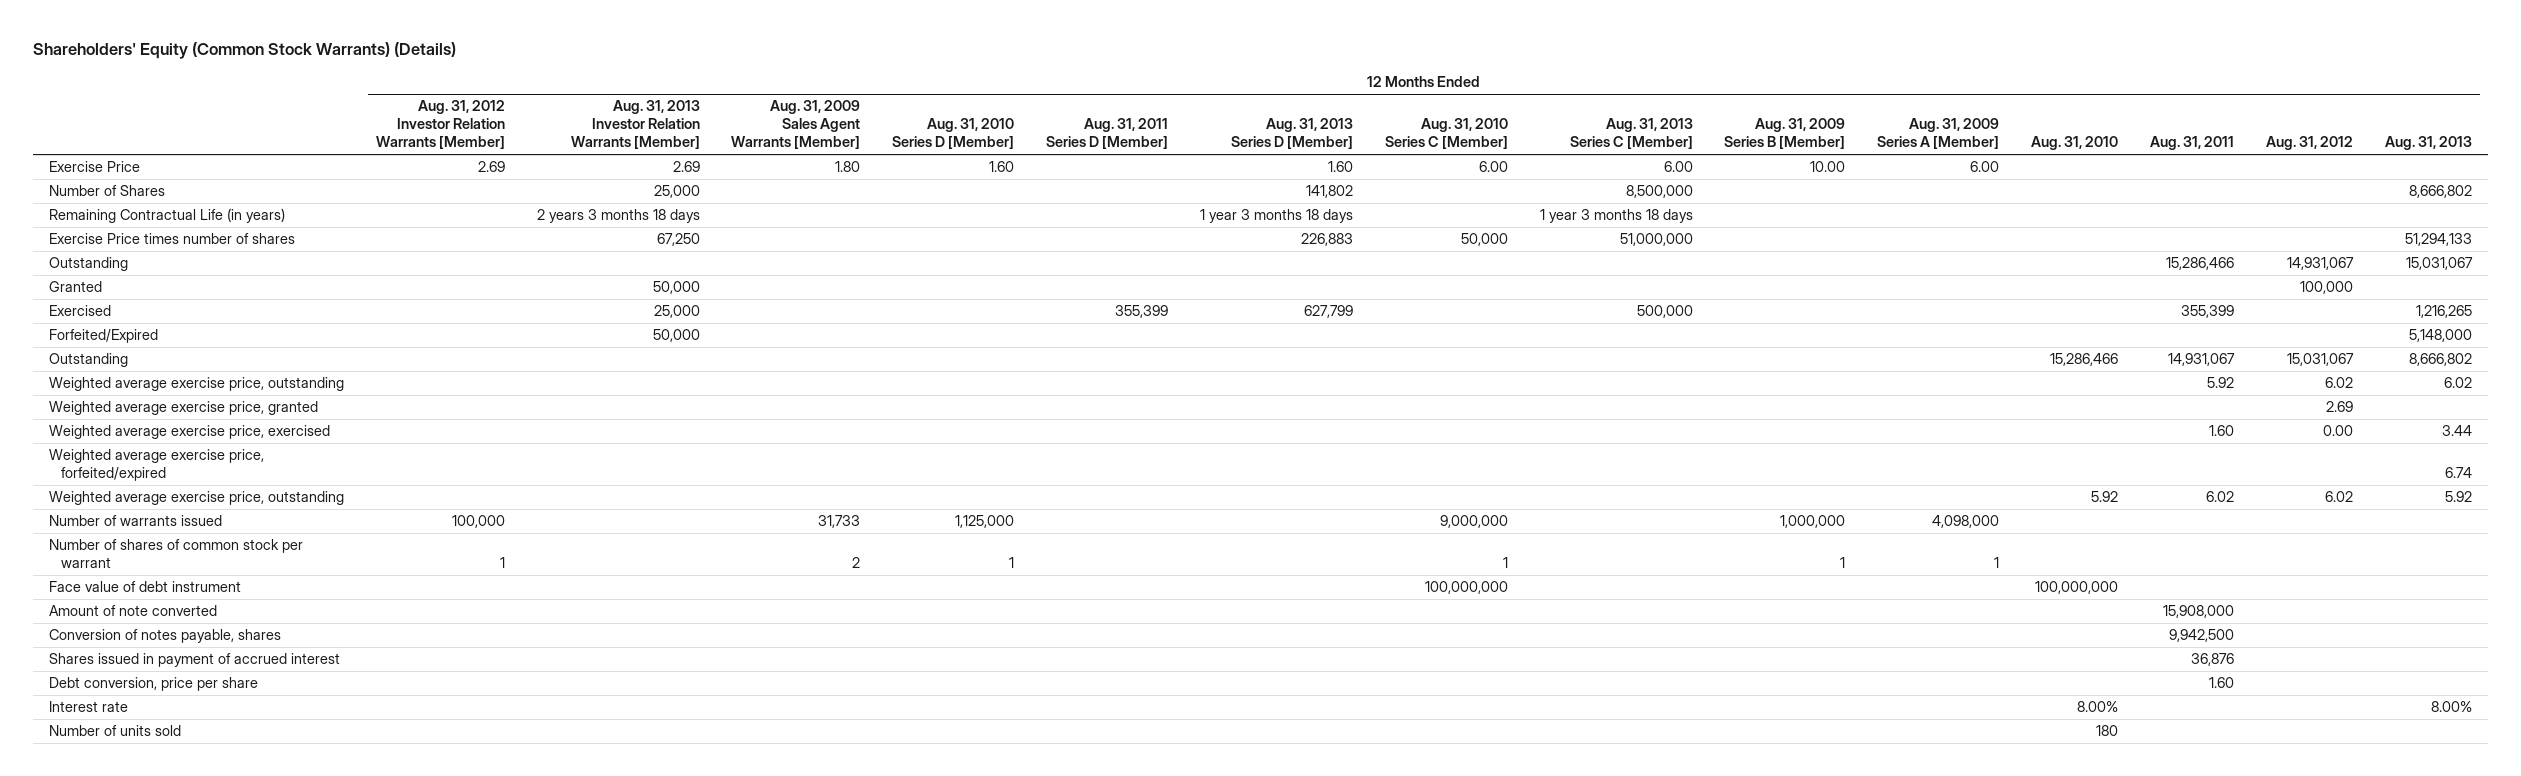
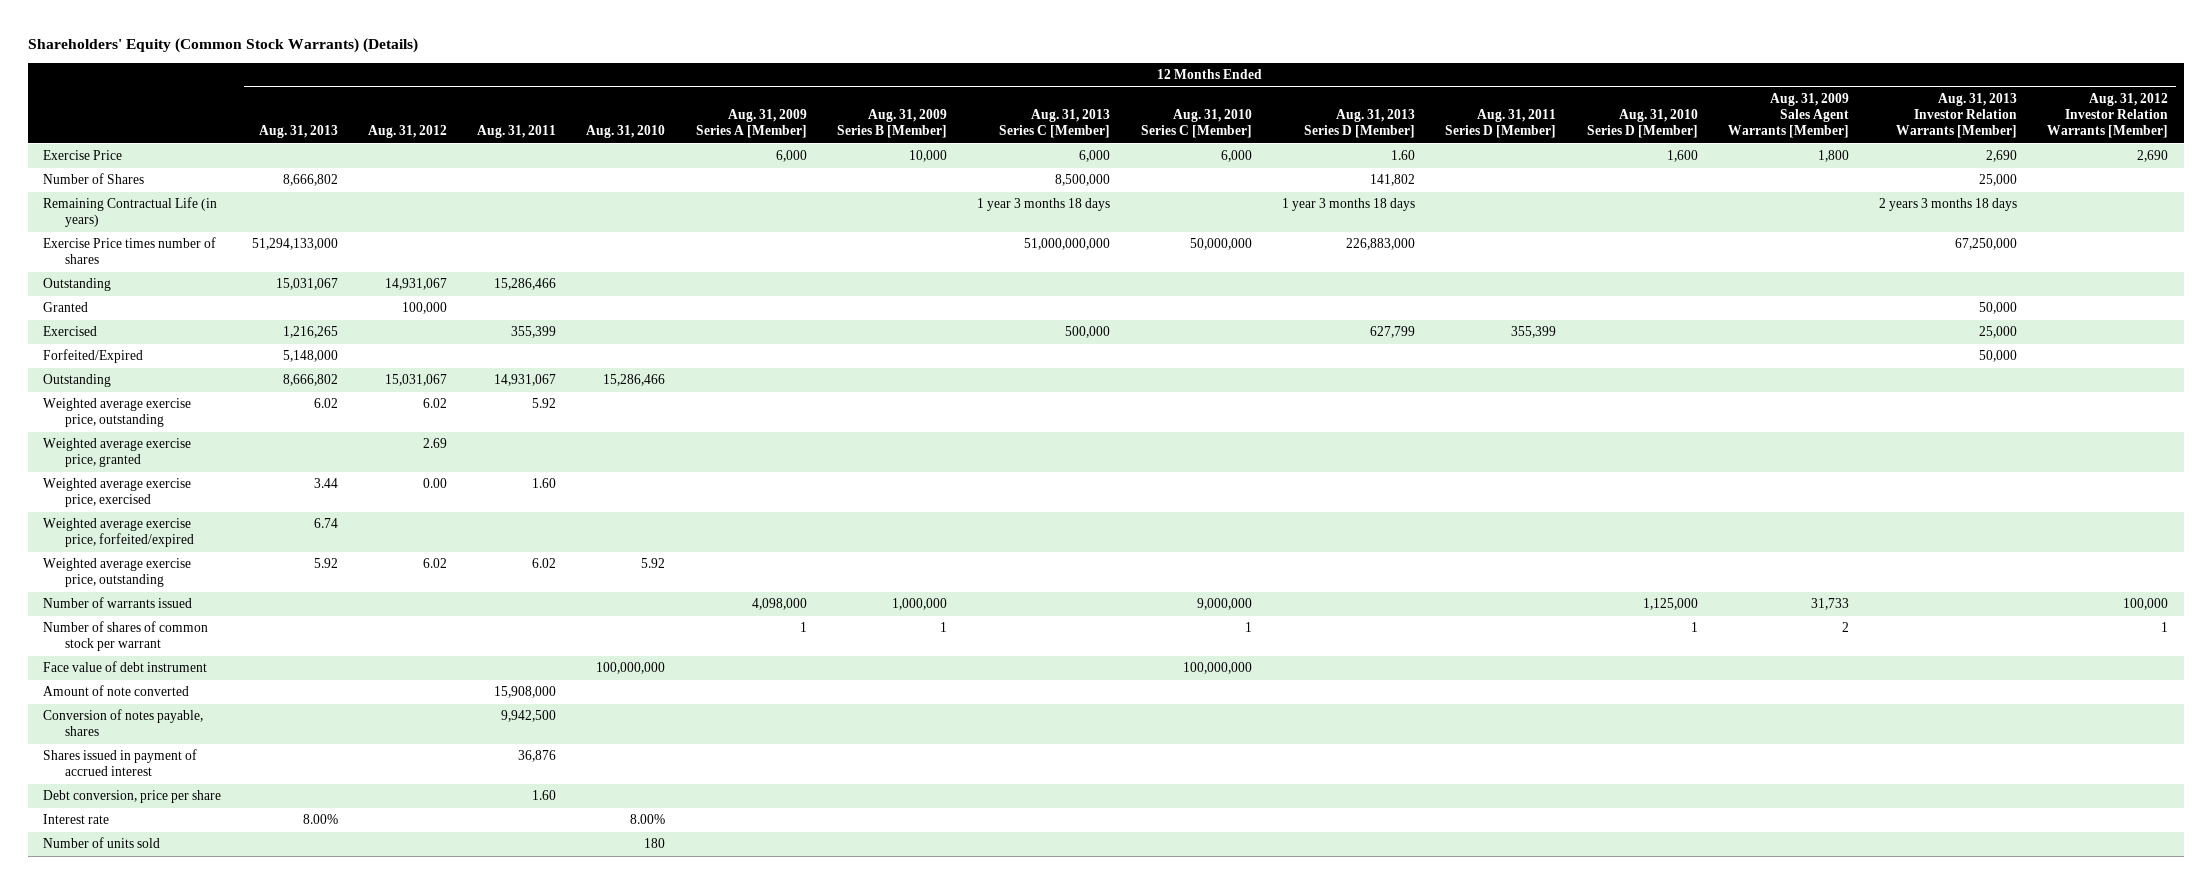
[477,161,505,173] 2.69 -> [2137,150,2169,163] 2,690
[672,161,700,173] 2.69 -> [1986,150,2018,163] 2,690
[835,161,861,173] 1.80 -> [1817,150,1849,163] 1,800
[989,161,1015,173] 1.60 -> [1666,150,1698,163] 1,600
[1478,161,1508,173] 6.00 -> [1220,150,1252,163] 6,000
[1663,161,1693,173] 6.00 -> [1079,150,1111,163] 6,000
[1810,161,1846,173] 10.00 -> [909,150,948,163] 10,000
[1970,161,2000,173] 6.00 -> [775,150,807,163] 6,000
[656,233,700,247] 67,250 -> [1955,238,2018,251] 67,250,000
[1300,233,1353,247] 226,883 -> [1345,238,1415,251] 226,883,000
[1460,233,1508,247] 50,000 -> [1189,238,1252,251] 50,000,000
[1619,233,1693,247] 51,000,000 -> [1024,238,1111,251] 51,000,000,000
[2404,233,2472,247] 51,294,133 -> [251,238,338,251] 51,294,133,000

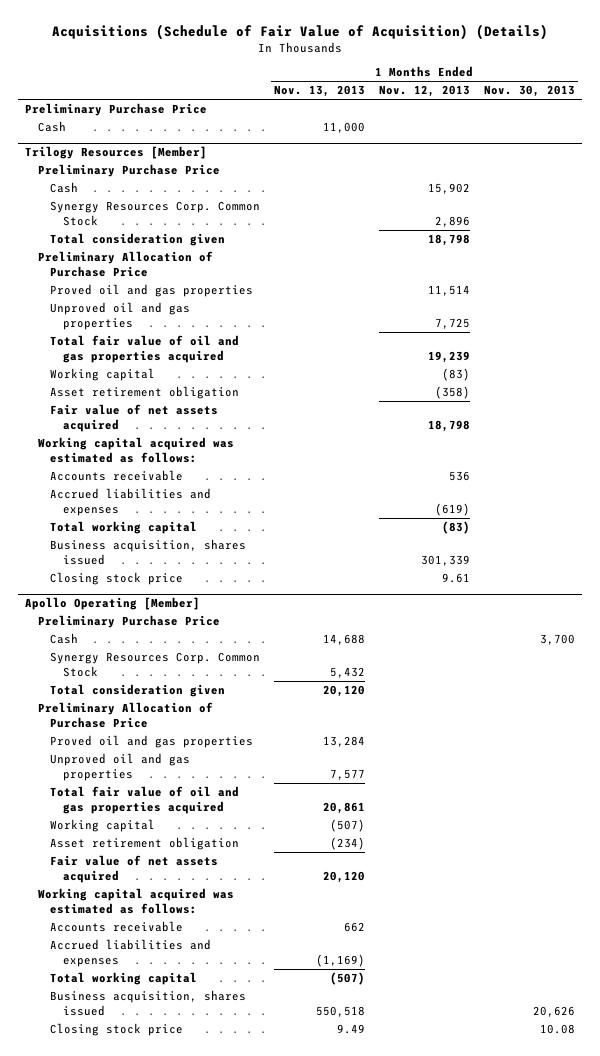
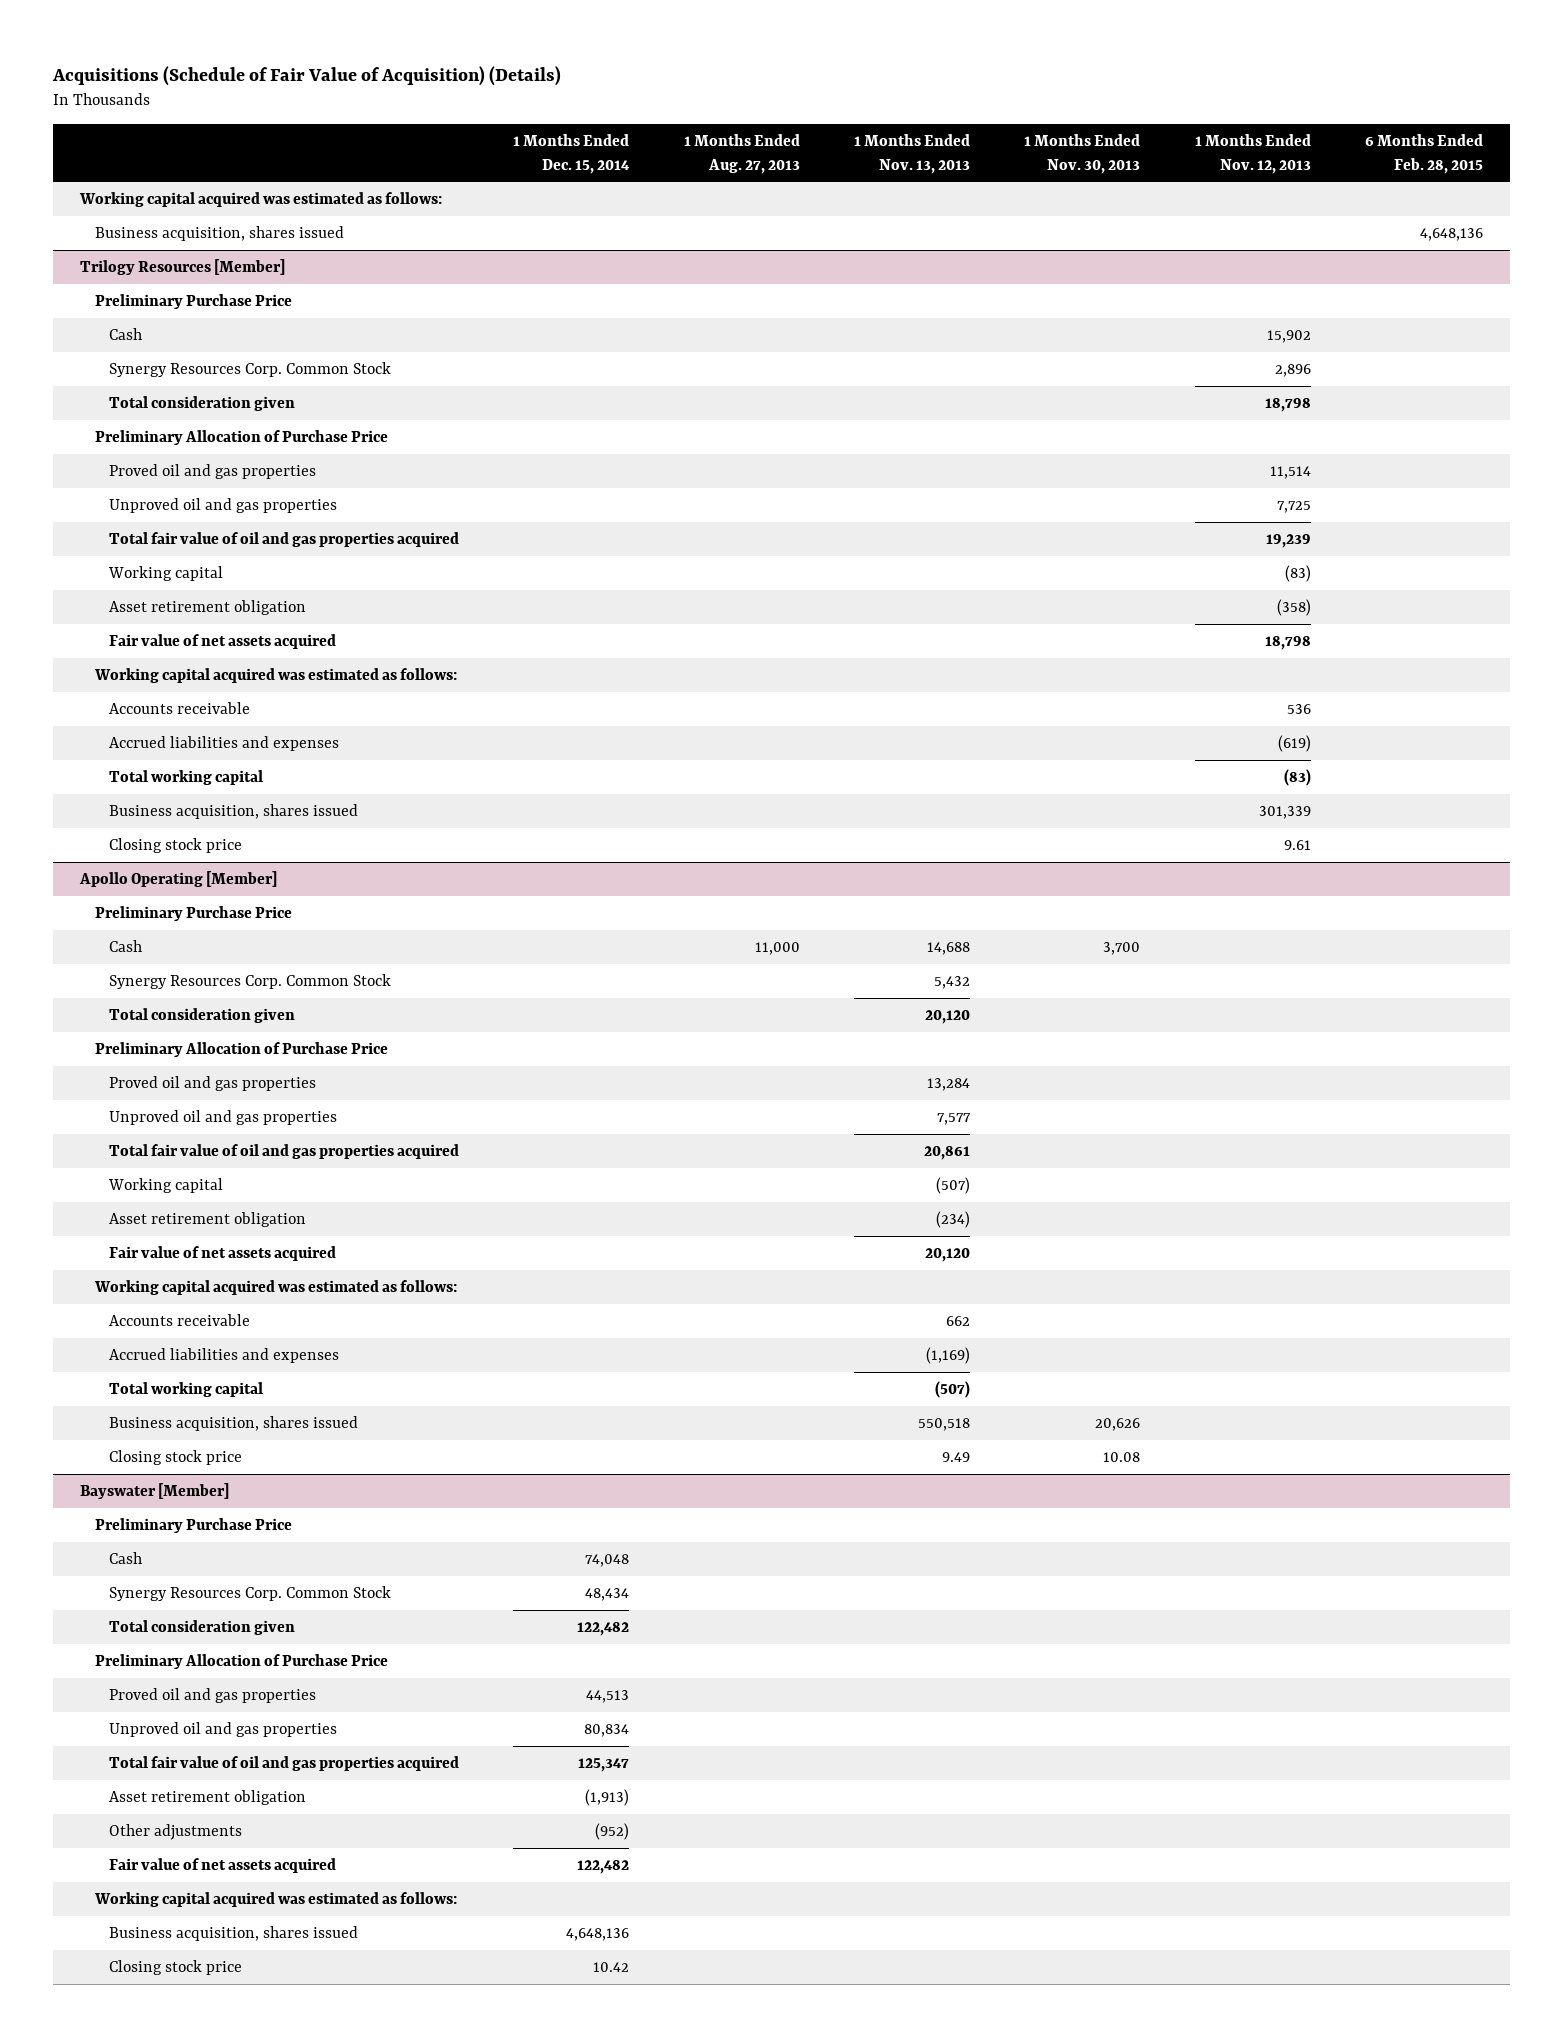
none -> [513,133,631,174] 1 Months Ended Dec. 15, 2014
none -> [683,133,800,174] 1 Months Ended Aug. 27, 2013
none -> [1364,133,1483,174] 6 Months Ended Feb. 28, 2015
[24,103,207,117] Preliminary Purchase Price -> none
[37,121,66,133] Cash -> none
none -> [78,192,442,208] Working capital acquired was estimated as follows:
none -> [94,226,344,242] Business acquisition, shares issued
none -> [79,1483,229,1500] Bayswater [Member]
none -> [94,1518,292,1534] Preliminary Purchase Price
none -> [109,1552,143,1565] Cash
none -> [109,1586,392,1602] Synergy Resources Corp. Common Stock
none -> [109,1620,296,1636] Total consideration given
none -> [94,1654,388,1670] Preliminary Allocation of Purchase Price
none -> [109,1688,317,1704] Proved oil and gas properties
none -> [109,1722,338,1738] Unproved oil and gas properties
none -> [109,1756,460,1772] Total fair value of oil and gas properties acquired
none -> [109,1790,307,1806] Asset retirement obligation
none -> [109,1824,243,1841] Other adjustments
none -> [109,1858,337,1874] Fair value of net assets acquired
none -> [93,1892,457,1908] Working capital acquired was estimated as follows:
none -> [109,1926,359,1942] Business acquisition, shares issued
none -> [109,1960,243,1976] Closing stock price

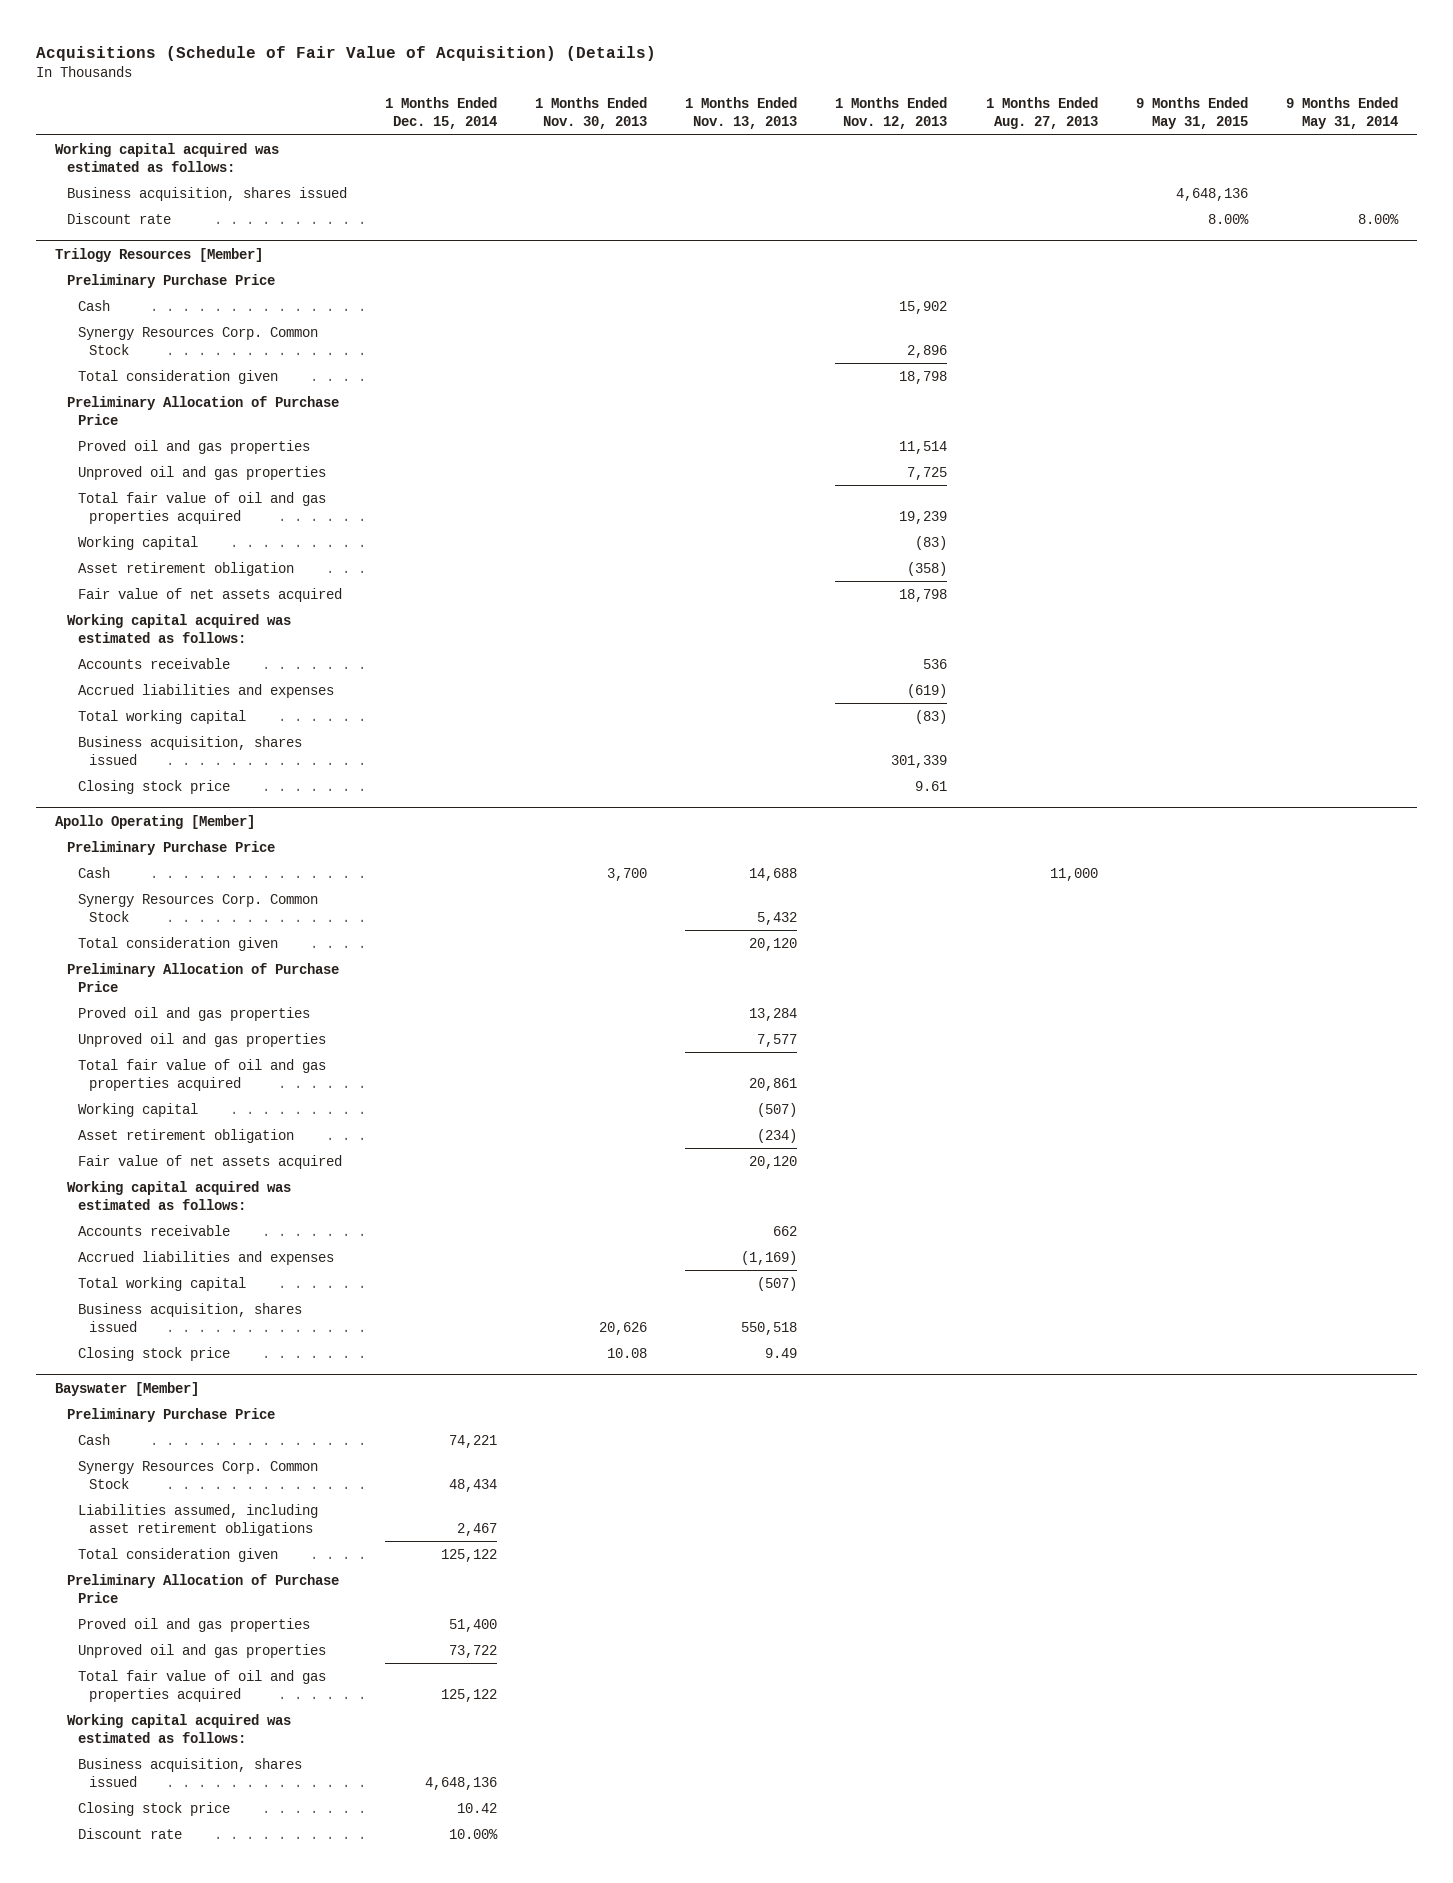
[1364,133,1483,174] 6 Months Ended Feb. 28, 2015 -> none
none -> [1135,97,1248,130] 9 Months Ended May 31, 2015
none -> [1285,97,1398,130] 9 Months Ended May 31, 2014
none -> [66,212,171,224] Discount rate
[585,1554,630,1568] 74,048 -> [448,1434,497,1448] 74,221
none -> [77,1503,318,1536] Liabilities assumed, including asset retirement obligations
[577,1622,630,1637] 122,482 -> [440,1548,497,1562] 125,122
[109,1790,307,1806] Asset retirement obligation -> none
[109,1824,243,1841] Other adjustments -> none
[109,1858,337,1874] Fair value of net assets acquired -> none
[586,1690,630,1704] 44,513 -> [448,1618,497,1632] 51,400
[584,1724,630,1738] 80,834 -> [448,1644,497,1658] 73,722
[578,1758,630,1773] 125,347 -> [440,1688,497,1702] 125,122
none -> [77,1827,182,1839] Discount rate

